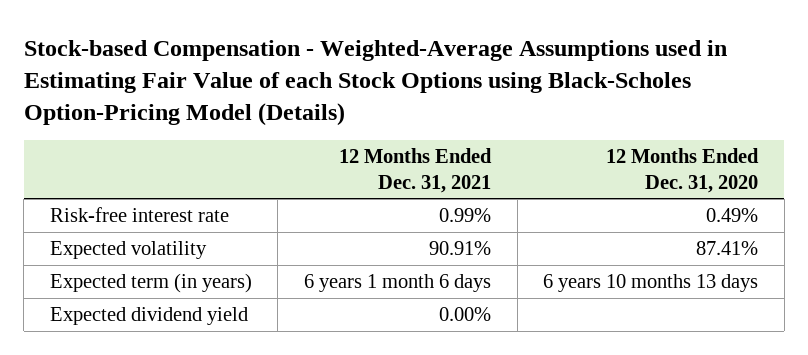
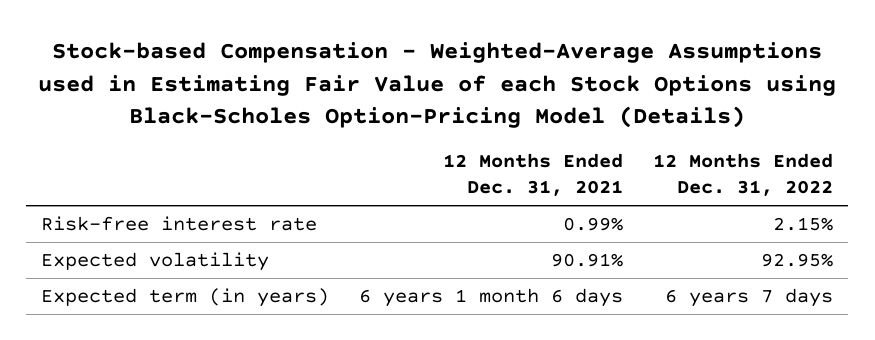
[606,148,760,193] 12 Months Ended Dec. 31, 2020 -> none
none -> [653,153,834,197] 12 Months Ended Dec. 31, 2022
[49,307,248,326] Expected dividend yield -> none

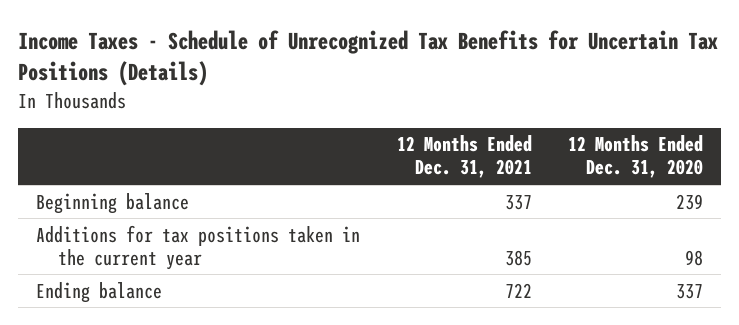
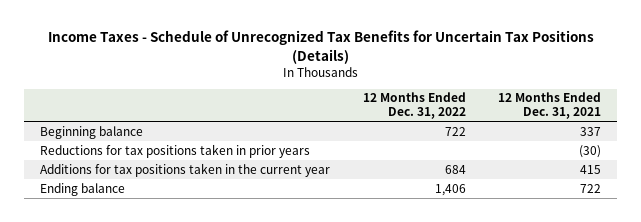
[567,135,703,179] 12 Months Ended Dec. 31, 2020 -> none
none -> [362,92,466,120] 12 Months Ended Dec. 31, 2022
none -> [40,143,311,158] Reductions for tax positions taken in prior years
[504,249,532,266] 385 -> [579,164,601,174] 415

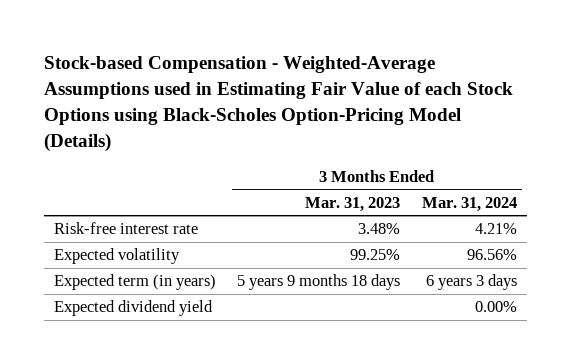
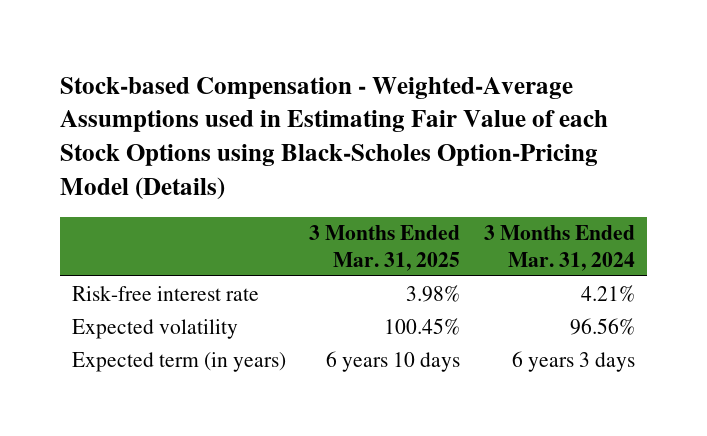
[305,196,401,212] Mar. 31, 2023 -> none
none -> [309,225,461,271] 3 Months Ended Mar. 31, 2025
[54,300,214,317] Expected dividend yield -> none

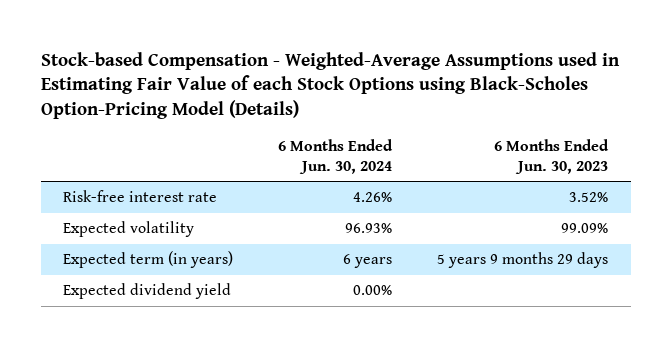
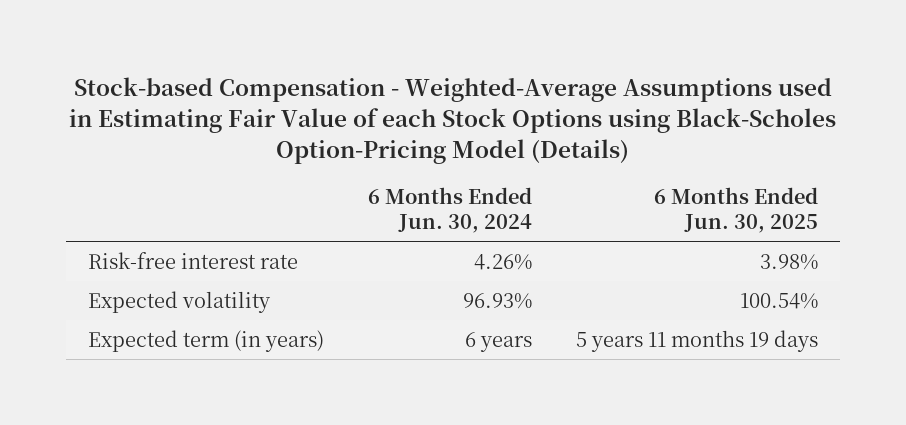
[494,139,610,174] 6 Months Ended Jun. 30, 2023 -> none
none -> [653,186,818,234] 6 Months Ended Jun. 30, 2025
[63,283,232,300] Expected dividend yield -> none

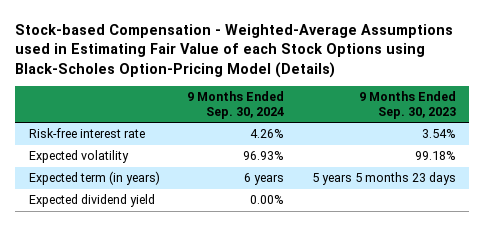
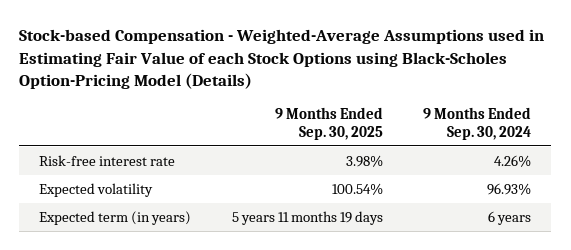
[358,91,456,120] 9 Months Ended Sep. 30, 2023 -> none
none -> [274,106,383,140] 9 Months Ended Sep. 30, 2025
[28,194,155,208] Expected dividend yield -> none

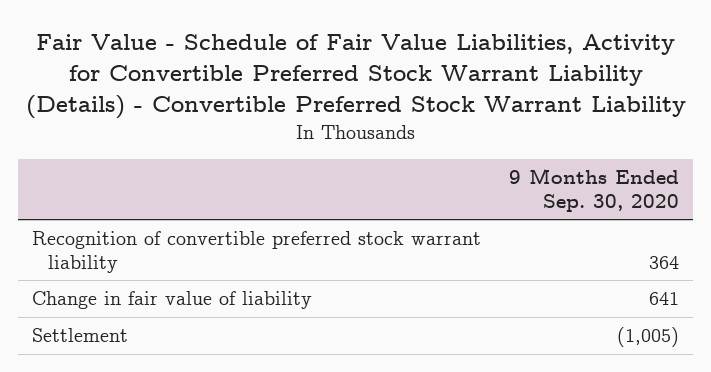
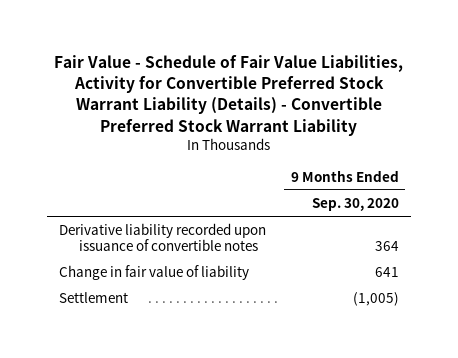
[32,231,482,273] Recognition of convertible preferred stock warrant liability -> [59,223,267,252] Derivative liability recorded upon issuance of convertible notes

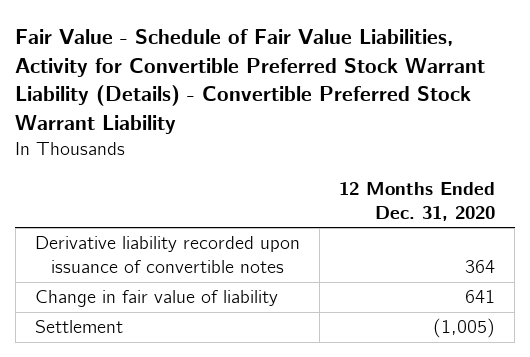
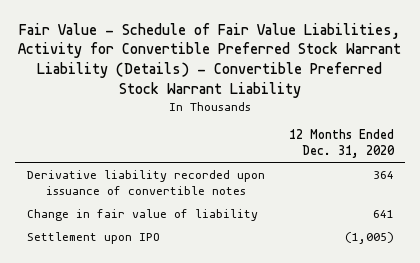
[34,320,123,334] Settlement -> [26,231,160,244] Settlement upon IPO

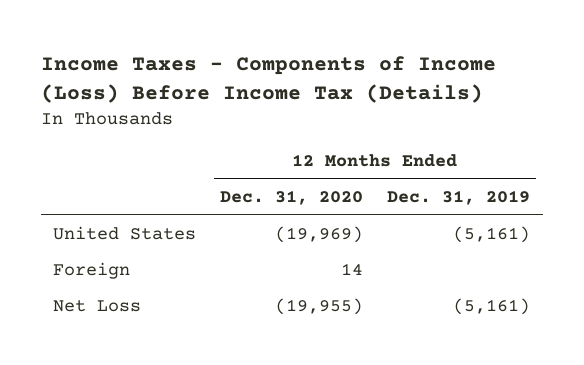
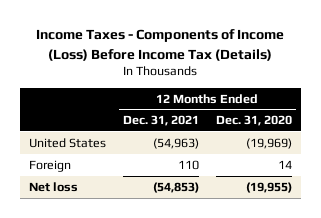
[387,189,531,205] Dec. 31, 2019 -> none
none -> [122,115,199,127] Dec. 31, 2021
[53,300,142,313] Net Loss -> [28,181,78,192] Net loss

